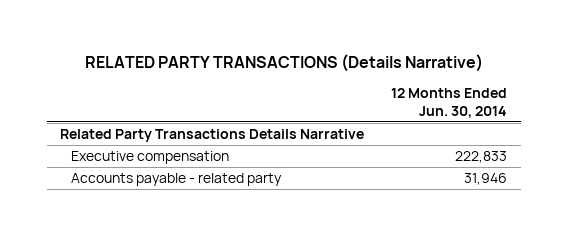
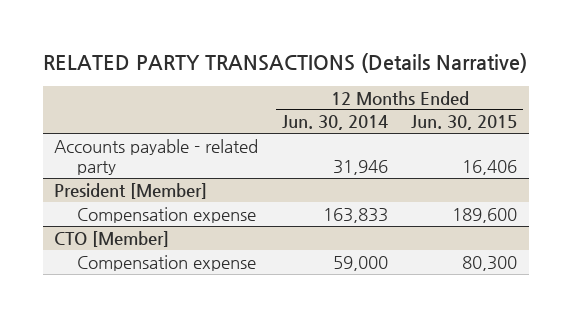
none -> [411,115,518,131] Jun. 30, 2015
[60,129,365,143] Related Party Transactions Details Narrative -> none
[70,151,229,165] Executive compensation -> none
none -> [54,182,208,199] President [Member]
none -> [76,206,256,223] Compensation expense
none -> [54,230,170,247] CTO [Member]
none -> [76,254,256,271] Compensation expense

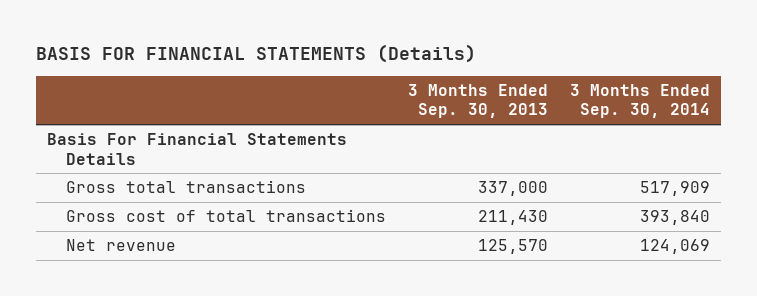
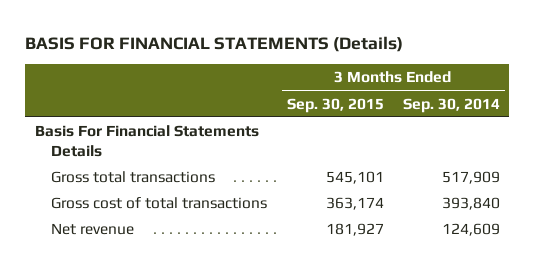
[408,83,549,119] 3 Months Ended Sep. 30, 2013 -> none
none -> [286,97,384,113] Sep. 30, 2015
[640,239,711,255] 124,069 -> [441,223,500,237] 124,609

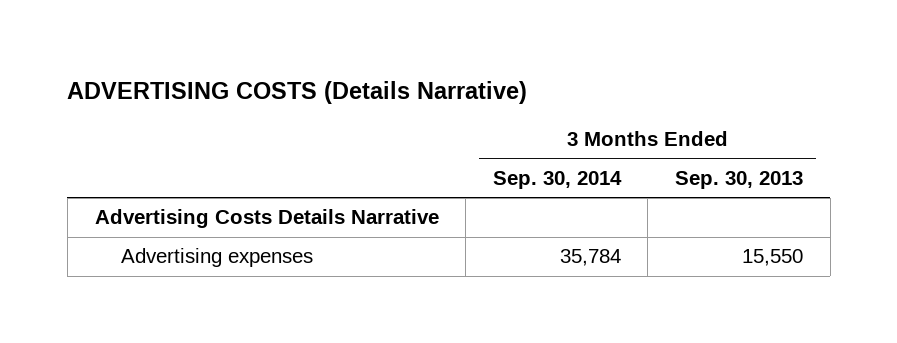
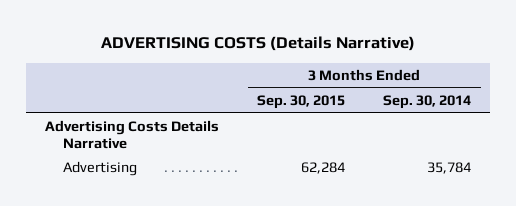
[674,170,803,189] Sep. 30, 2013 -> none
none -> [257,94,346,109] Sep. 30, 2015
[121,248,314,268] Advertising expenses -> [62,161,137,177] Advertising

